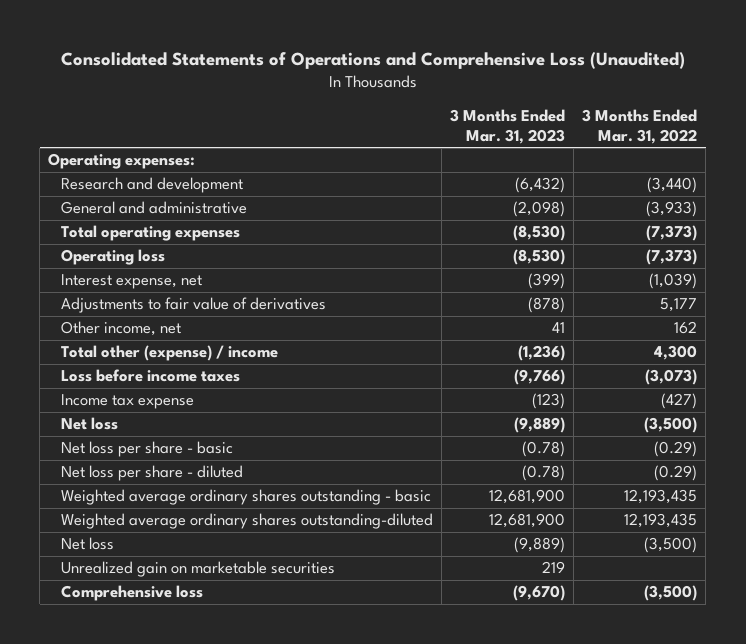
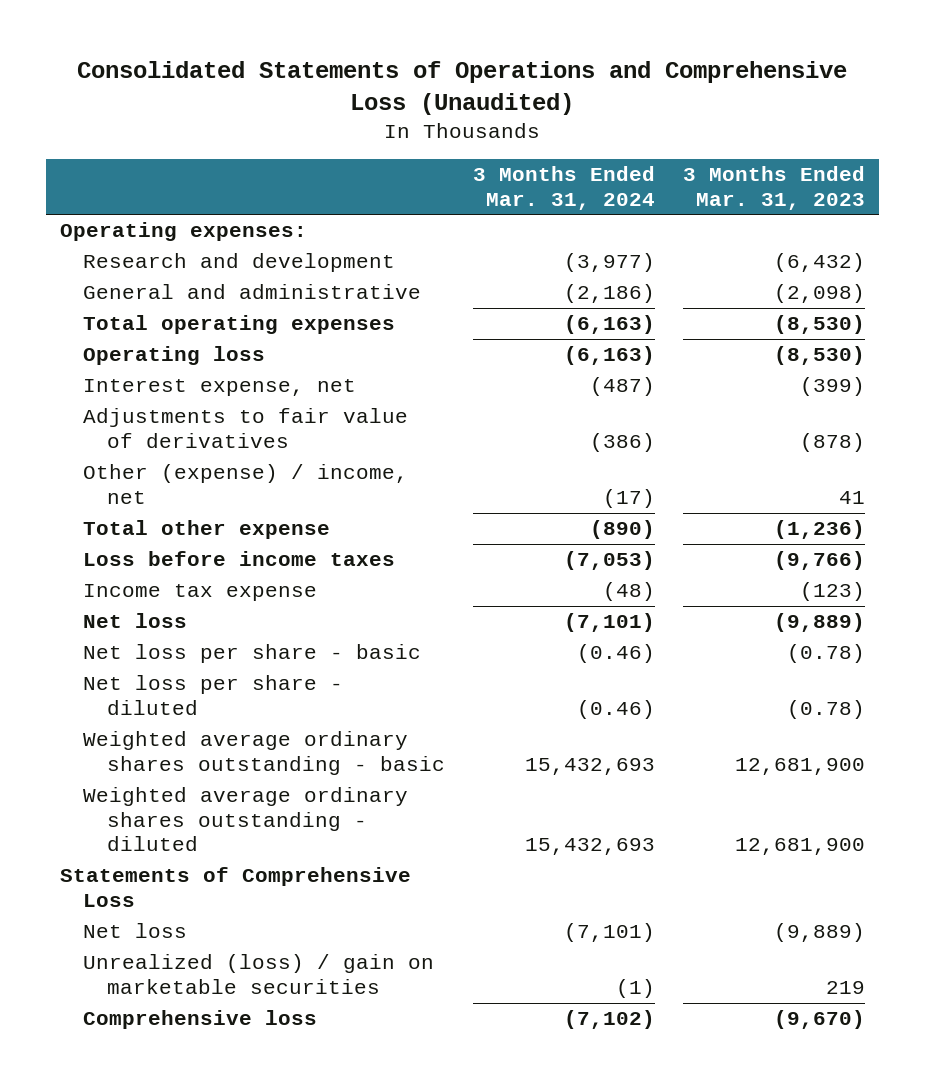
[582,108,698,144] 3 Months Ended Mar. 31, 2022 -> none
none -> [473,166,656,210] 3 Months Ended Mar. 31, 2024
[60,321,181,337] Other income, net -> [83,464,409,504] Other (expense) / income, net
[60,345,278,362] Total other (expense) / income -> [83,520,331,540] Total other expense
[60,513,433,530] Weighted average ordinary shares outstanding-diluted -> [83,787,409,852] Weighted average ordinary shares outstanding - diluted
none -> [59,867,411,907] Statements of Comprehensive Loss
[60,561,335,578] Unrealized gain on marketable securities -> [83,954,435,994] Unrealized (loss) / gain on marketable securities

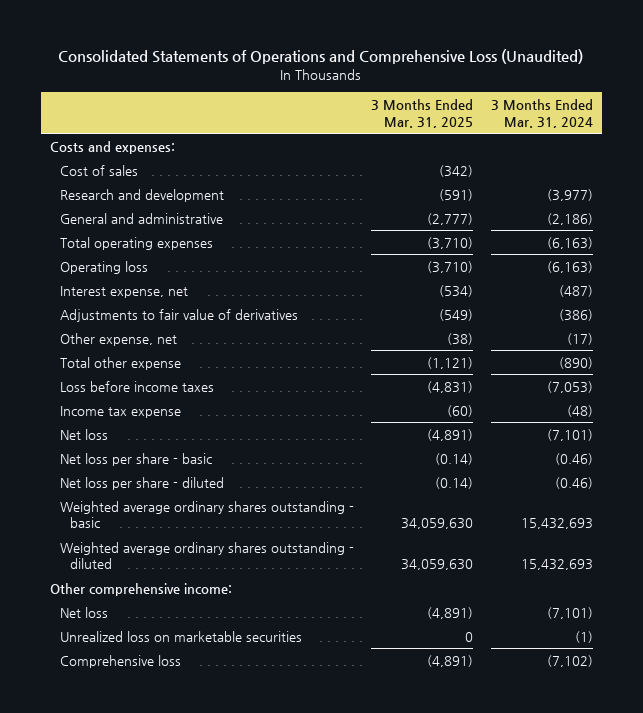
[683,166,866,210] 3 Months Ended Mar. 31, 2023 -> none
none -> [371,98,474,128] 3 Months Ended Mar. 31, 2025
[59,222,307,242] Operating expenses: -> [49,140,175,154] Costs and expenses:
none -> [59,164,138,176] Cost of sales
[83,464,409,504] Other (expense) / income, net -> [59,332,177,346] Other expense, net
[59,867,411,907] Statements of Comprehensive Loss -> [49,582,232,596] Other comprehensive income:
[83,954,435,994] Unrealized (loss) / gain on marketable securities -> [59,630,302,642] Unrealized loss on marketable securities

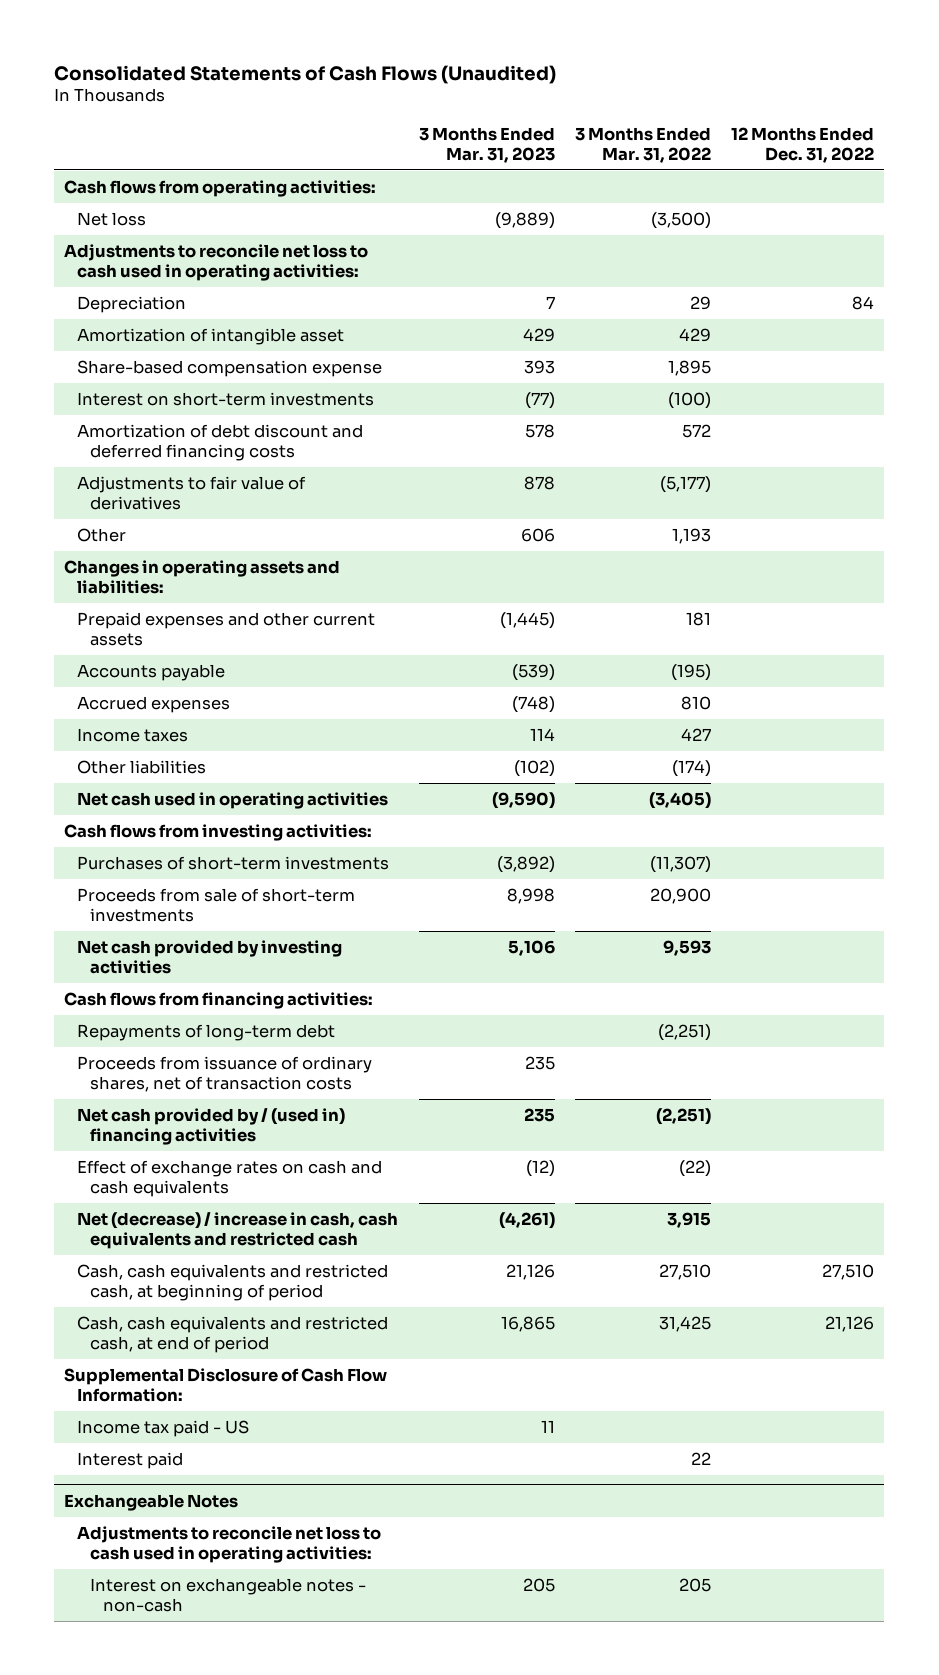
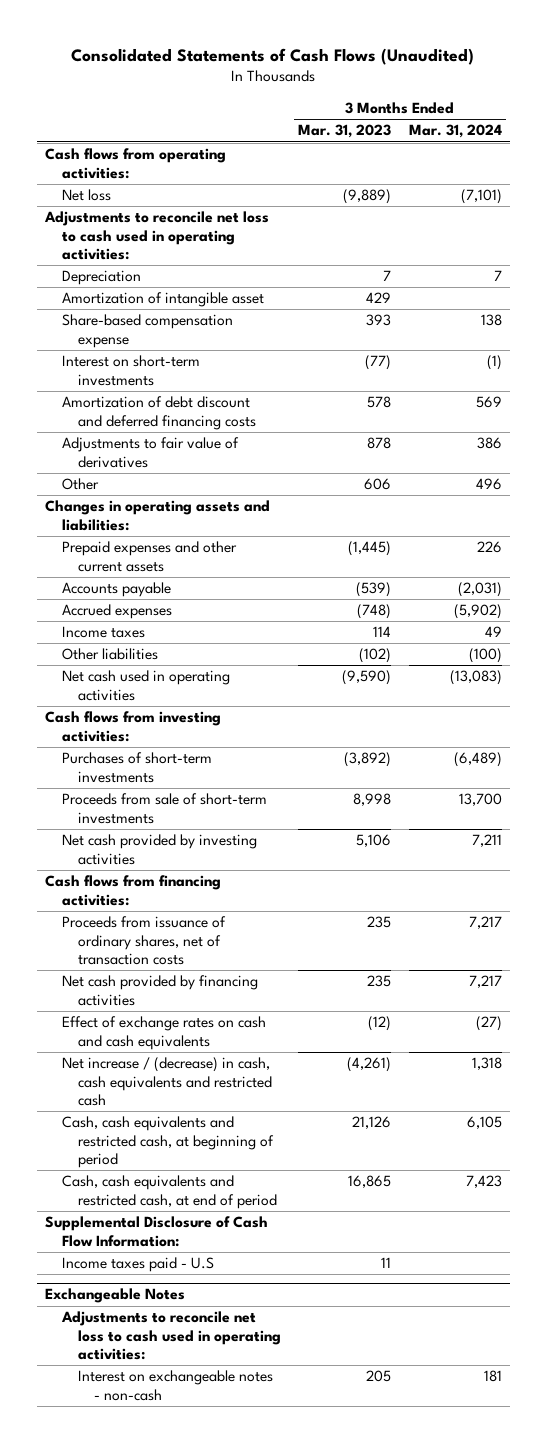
[574,126,711,163] 3 Months Ended Mar. 31, 2022 -> none
[731,126,875,163] 12 Months Ended Dec. 31, 2022 -> none
none -> [408,124,502,139] Mar. 31, 2024
[77,1024,336,1042] Repayments of long-term debt -> none
[77,1108,346,1145] Net cash provided by / (used in) financing activities -> [61,975,258,1006] Net cash provided by financing activities
[77,1212,399,1249] Net (decrease) / increase in cash, cash equivalents and restricted cash -> [61,1057,272,1106] Net increase / (decrease) in cash, cash equivalents and restricted cash
[77,1452,184,1470] Interest paid -> none
[77,1420,250,1438] Income tax paid - US -> [61,1257,214,1273] Income taxes paid - U.S

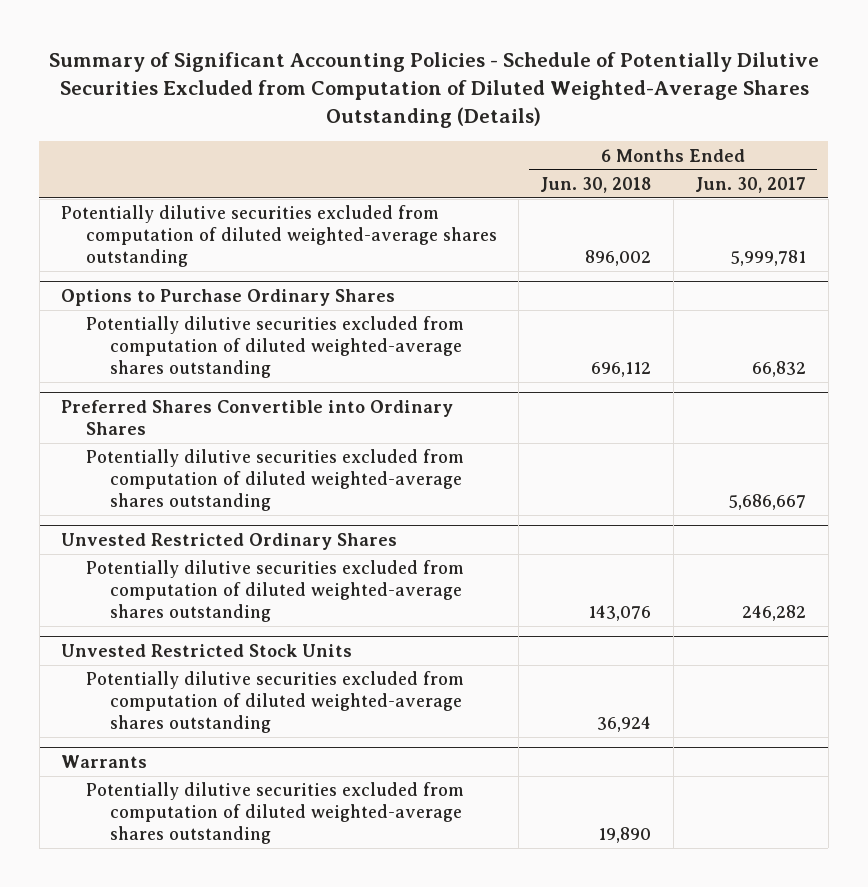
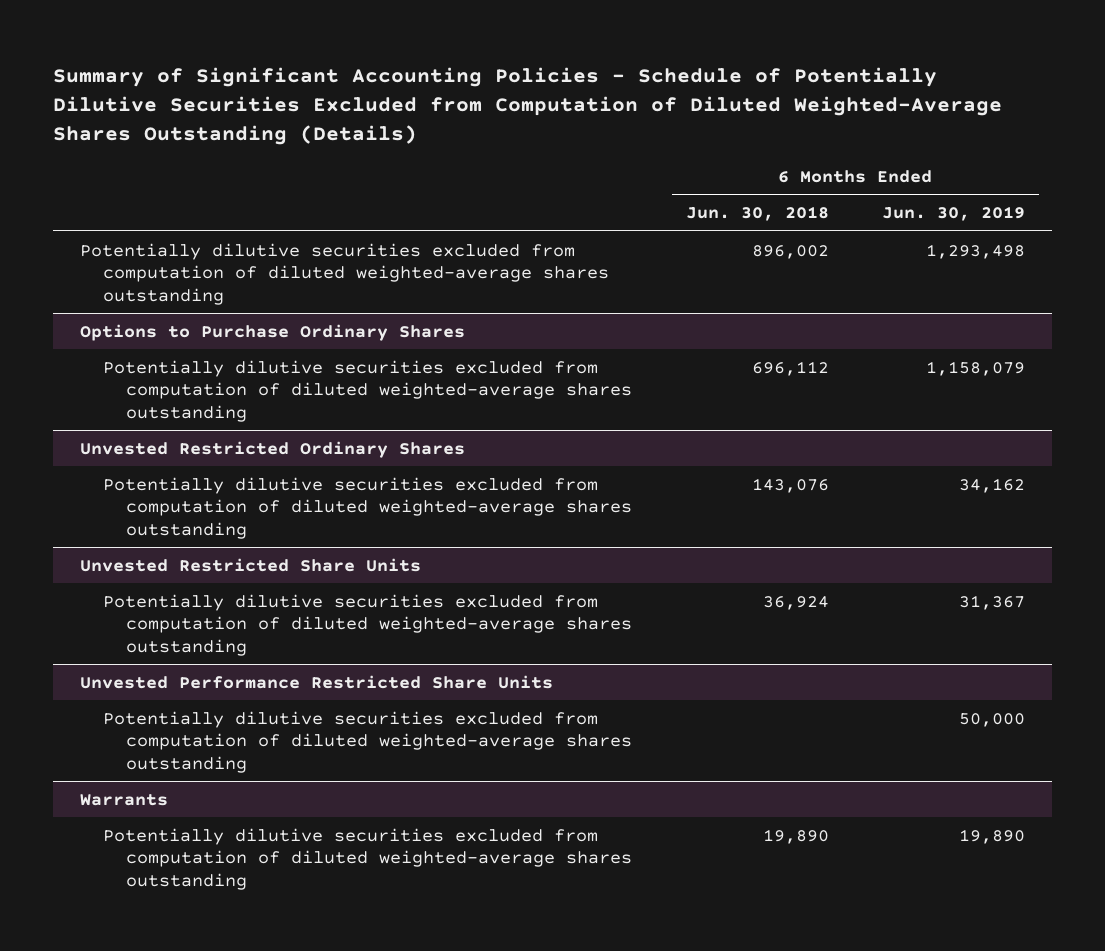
[695,176,807,193] Jun. 30, 2017 -> none
none -> [882,206,1026,222] Jun. 30, 2019
[61,400,454,436] Preferred Shares Convertible into Ordinary Shares -> none
[85,449,464,512] Potentially dilutive securities excluded from computation of diluted weighted-average shares outstanding -> none
[61,644,353,658] Unvested Restricted Stock Units -> [79,557,421,572] Unvested Restricted Share Units
none -> [79,674,553,689] Unvested Performance Restricted Share Units
none -> [102,710,632,773] Potentially dilutive securities excluded from computation of diluted weighted-average shares outstanding

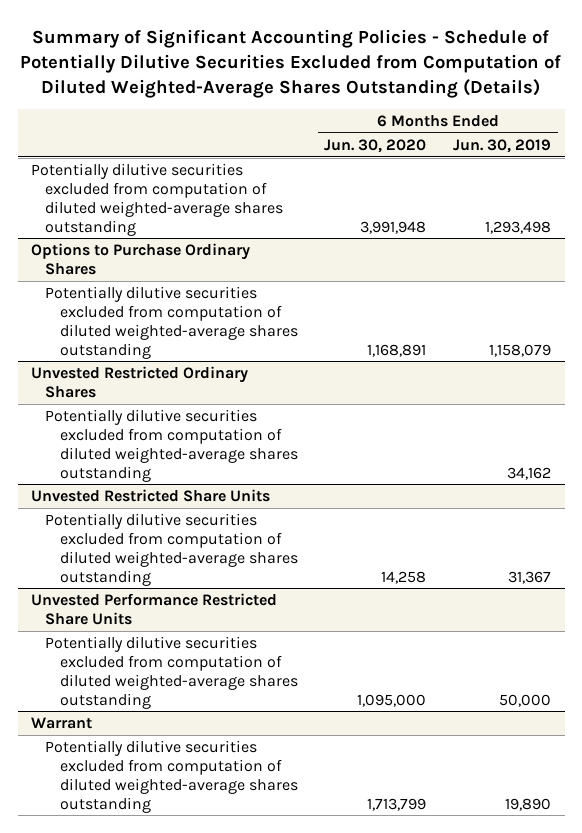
[685,206,829,222] Jun. 30, 2018 -> none
none -> [324,138,427,153] Jun. 30, 2020
[79,793,168,806] Warrants -> [30,716,92,729] Warrant

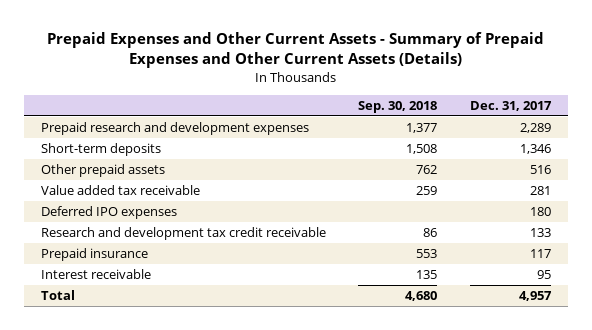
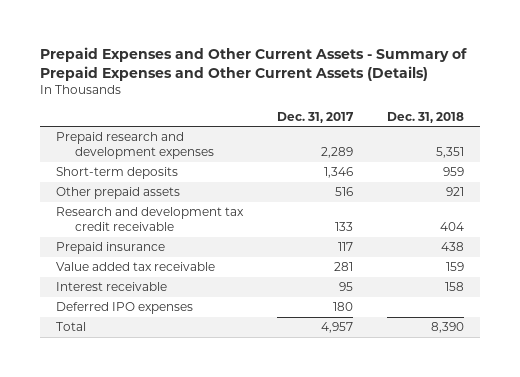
[358,100,438,113] Sep. 30, 2018 -> none
none -> [386,111,464,123] Dec. 31, 2018
[40,185,200,196] Value added tax receivable -> [56,262,216,272] Value added tax receivable
[40,206,177,220] Deferred IPO expenses -> [56,302,194,315] Deferred IPO expenses

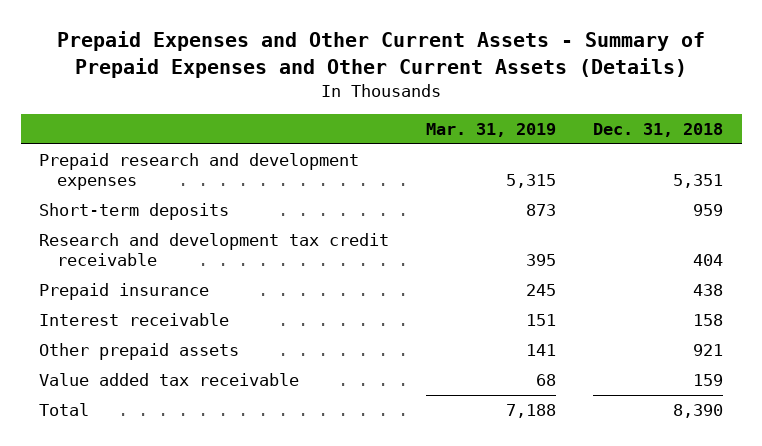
[277,111,355,123] Dec. 31, 2017 -> none
none -> [426,122,557,137] Mar. 31, 2019
[56,302,194,315] Deferred IPO expenses -> none
[56,187,181,200] Other prepaid assets -> [39,343,240,361] Other prepaid assets
[56,262,216,272] Value added tax receivable -> [39,373,300,387] Value added tax receivable

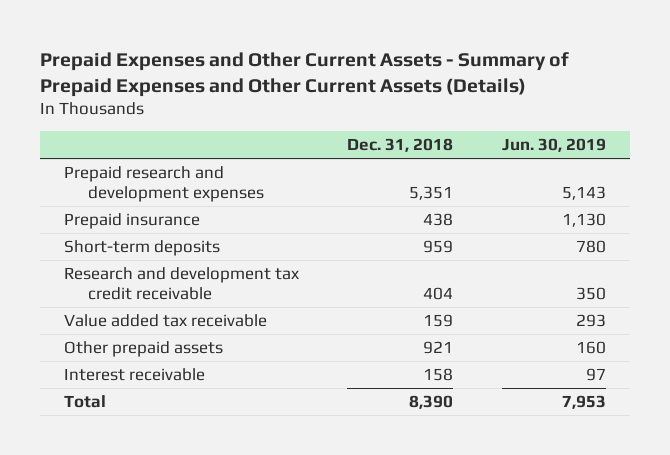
[426,122,557,137] Mar. 31, 2019 -> none
none -> [502,138,607,153] Jun. 30, 2019
[39,283,210,301] Prepaid insurance -> [63,213,200,230] Prepaid insurance
[39,343,240,361] Other prepaid assets -> [63,341,223,358] Other prepaid assets
[39,313,230,327] Interest receivable -> [63,368,205,382] Interest receivable

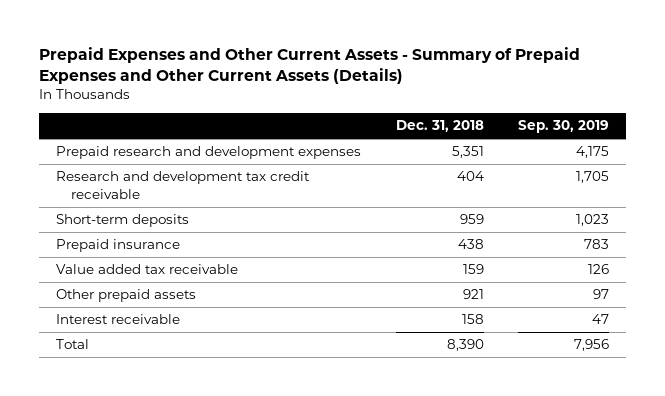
[502,138,607,153] Jun. 30, 2019 -> none
none -> [518,120,610,134] Sep. 30, 2019
[63,240,220,257] Short-term deposits -> [55,214,189,228] Short-term deposits
[63,213,200,230] Prepaid insurance -> [55,239,180,253] Prepaid insurance

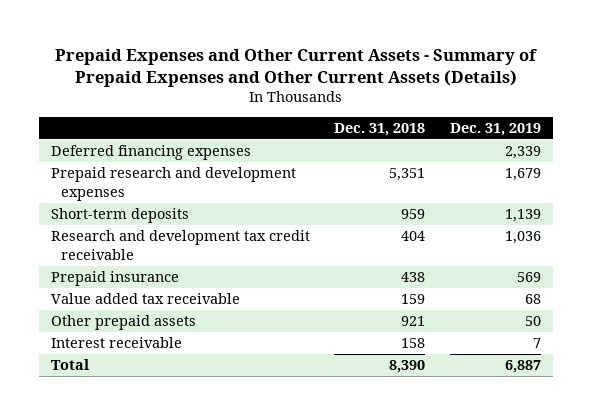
[518,120,610,134] Sep. 30, 2019 -> none
none -> [449,122,541,136] Dec. 31, 2019
none -> [50,145,251,161] Deferred financing expenses
[55,171,310,199] Research and development tax credit receivable -> [50,230,310,260] Research and development tax credit receivable

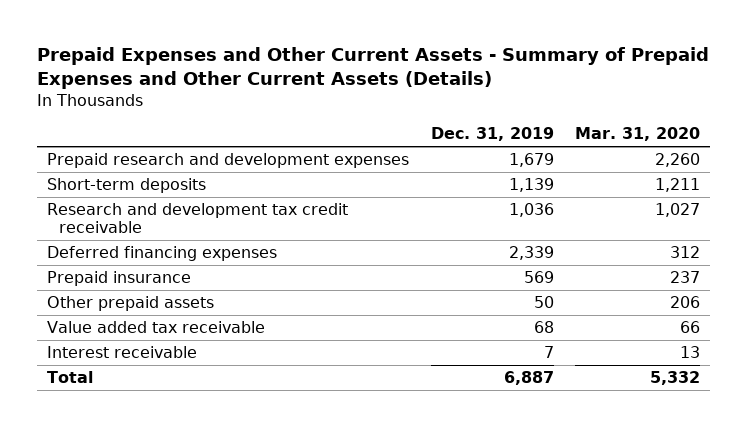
[334,122,426,136] Dec. 31, 2018 -> none
none -> [574,127,700,142] Mar. 31, 2020
[50,145,251,161] Deferred financing expenses -> [47,246,278,262] Deferred financing expenses
[50,293,240,305] Value added tax receivable -> [47,321,266,334] Value added tax receivable

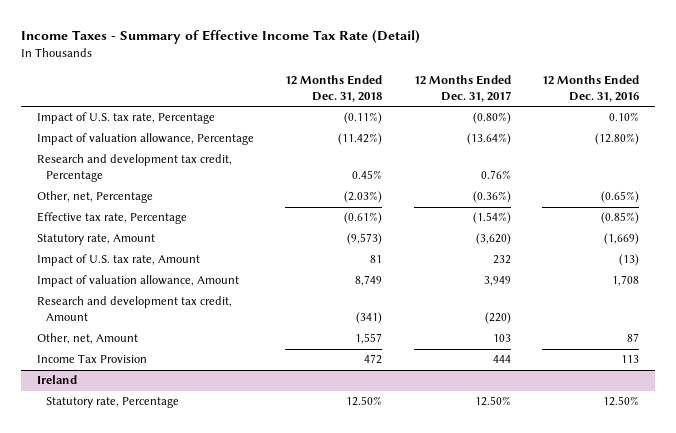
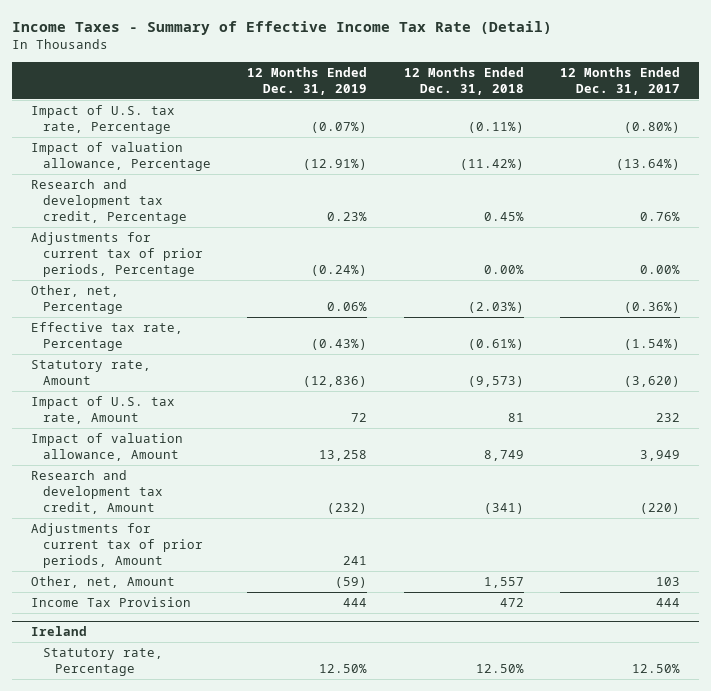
[542,74,640,102] 12 Months Ended Dec. 31, 2016 -> none
none -> [247,66,368,95] 12 Months Ended Dec. 31, 2019
none -> [30,231,203,278] Adjustments for current tax of prior periods, Percentage
none -> [30,522,203,569] Adjustments for current tax of prior periods, Amount

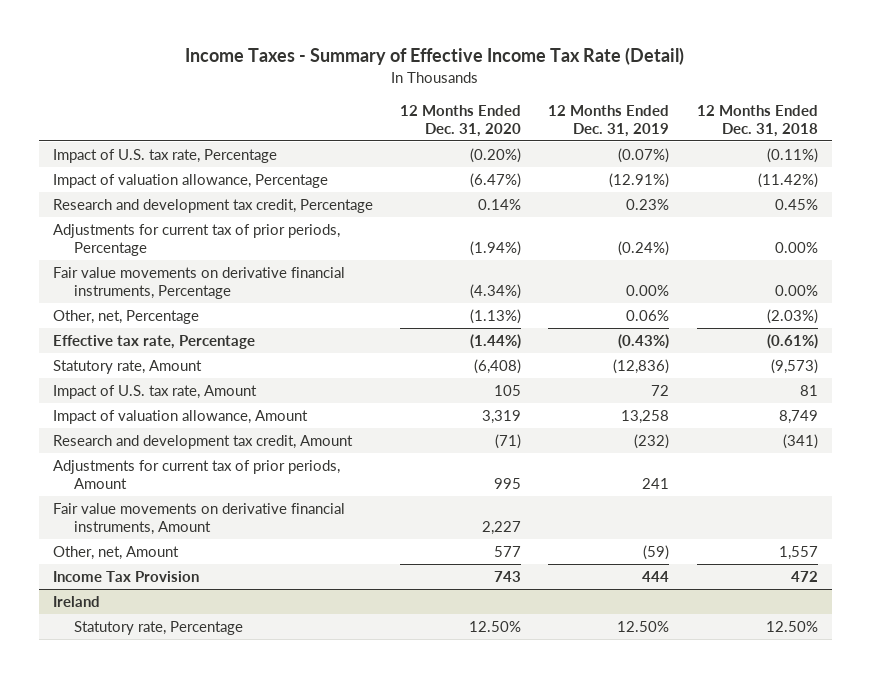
[560,66,681,95] 12 Months Ended Dec. 31, 2017 -> none
none -> [400,104,522,137] 12 Months Ended Dec. 31, 2020
none -> [52,266,345,299] Fair value movements on derivative financial instruments, Percentage
none -> [52,502,345,535] Fair value movements on derivative financial instruments, Amount

